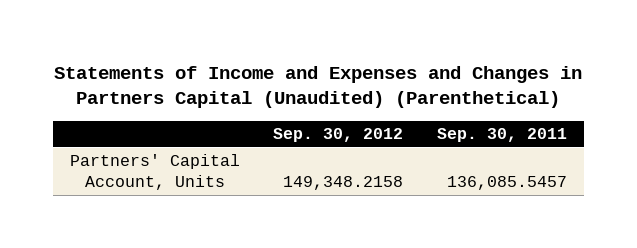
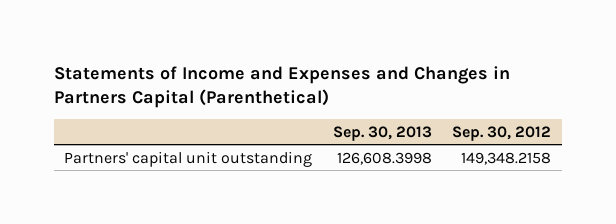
[54,65,583,109] Statements of Income and Expenses and Changes in Partners Capital (Unaudited) (Parenthetical) -> [54,65,511,109] Statements of Income and Expenses and Changes in Partners Capital (Parenthetical)
[437,128,568,143] Sep. 30, 2011 -> none
none -> [332,125,432,141] Sep. 30, 2013
[69,154,240,191] Partners' Capital Account, Units -> [64,150,313,167] Partners' capital unit outstanding

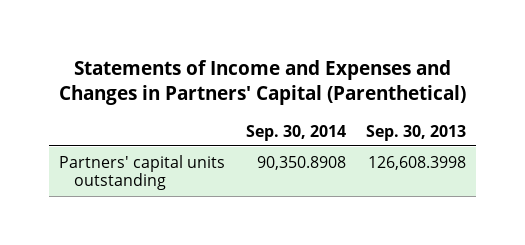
[54,65,511,109] Statements of Income and Expenses and Changes in Partners Capital (Parenthetical) -> [58,59,466,105] Statements of Income and Expenses and Changes in Partners' Capital (Parenthetical)
[452,125,552,141] Sep. 30, 2012 -> none
none -> [245,124,346,141] Sep. 30, 2014
[64,150,313,167] Partners' capital unit outstanding -> [59,154,226,191] Partners' capital units outstanding

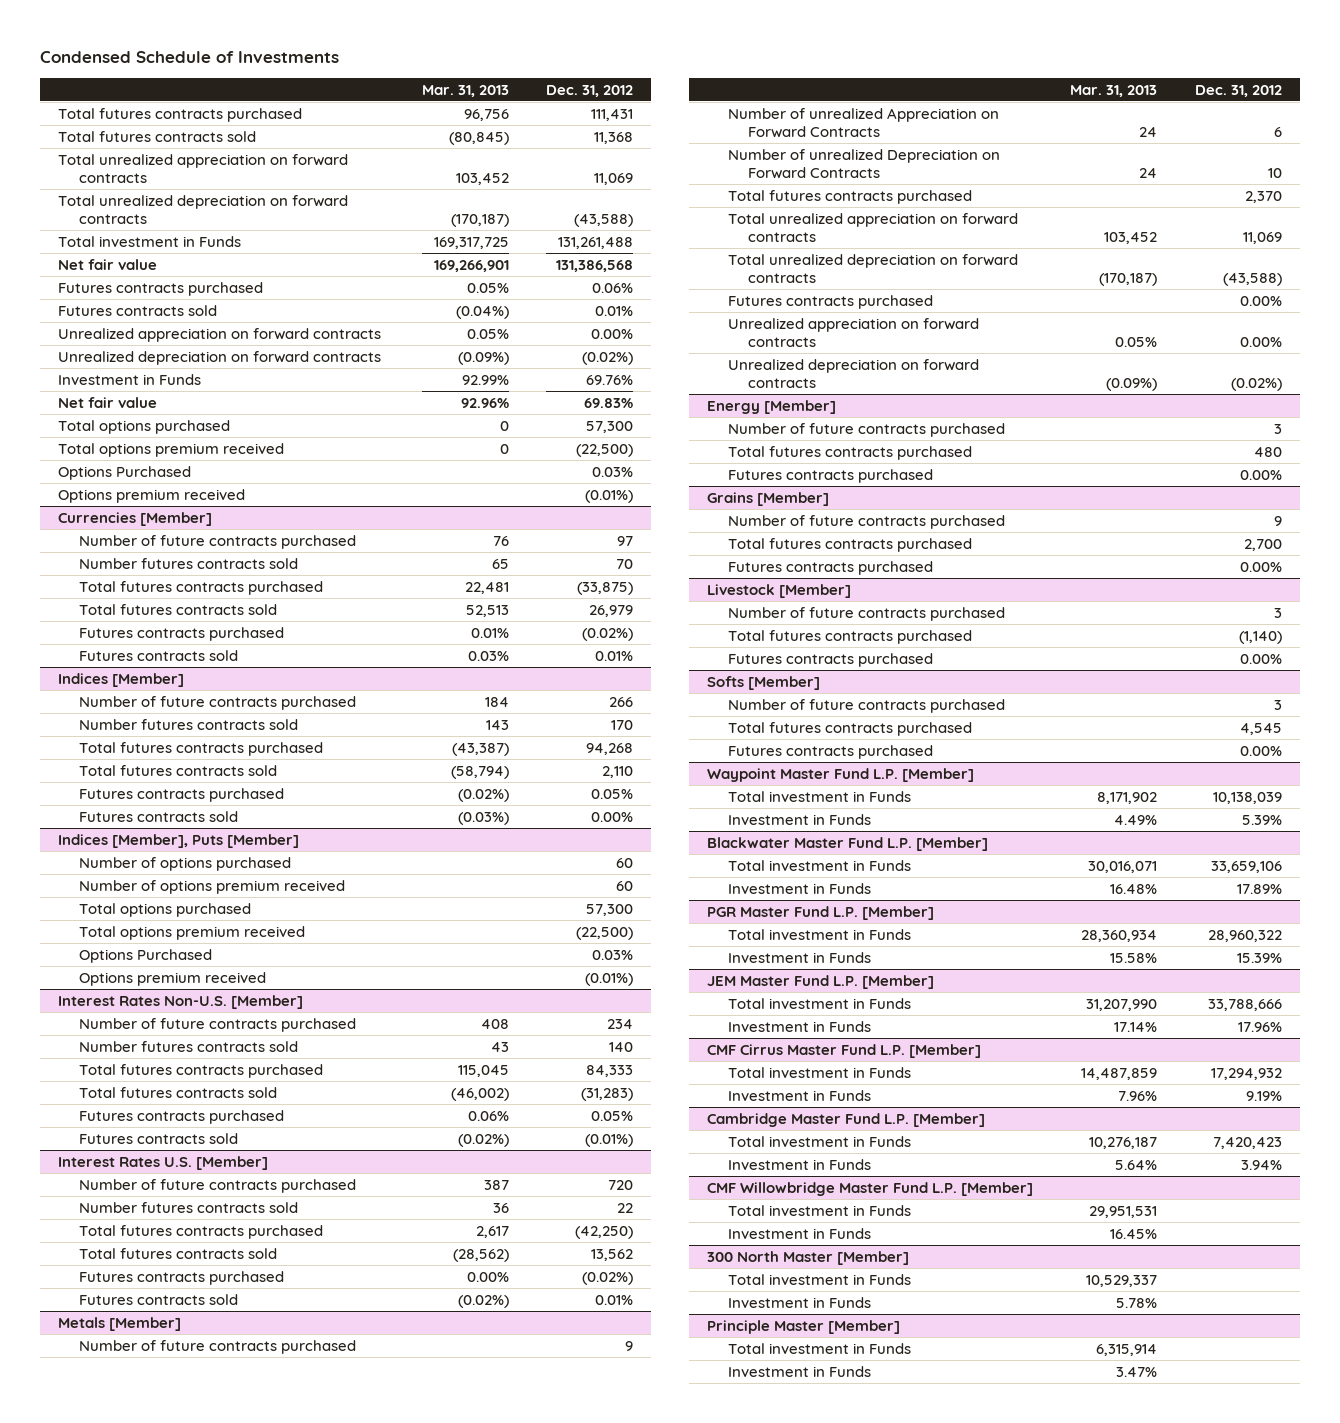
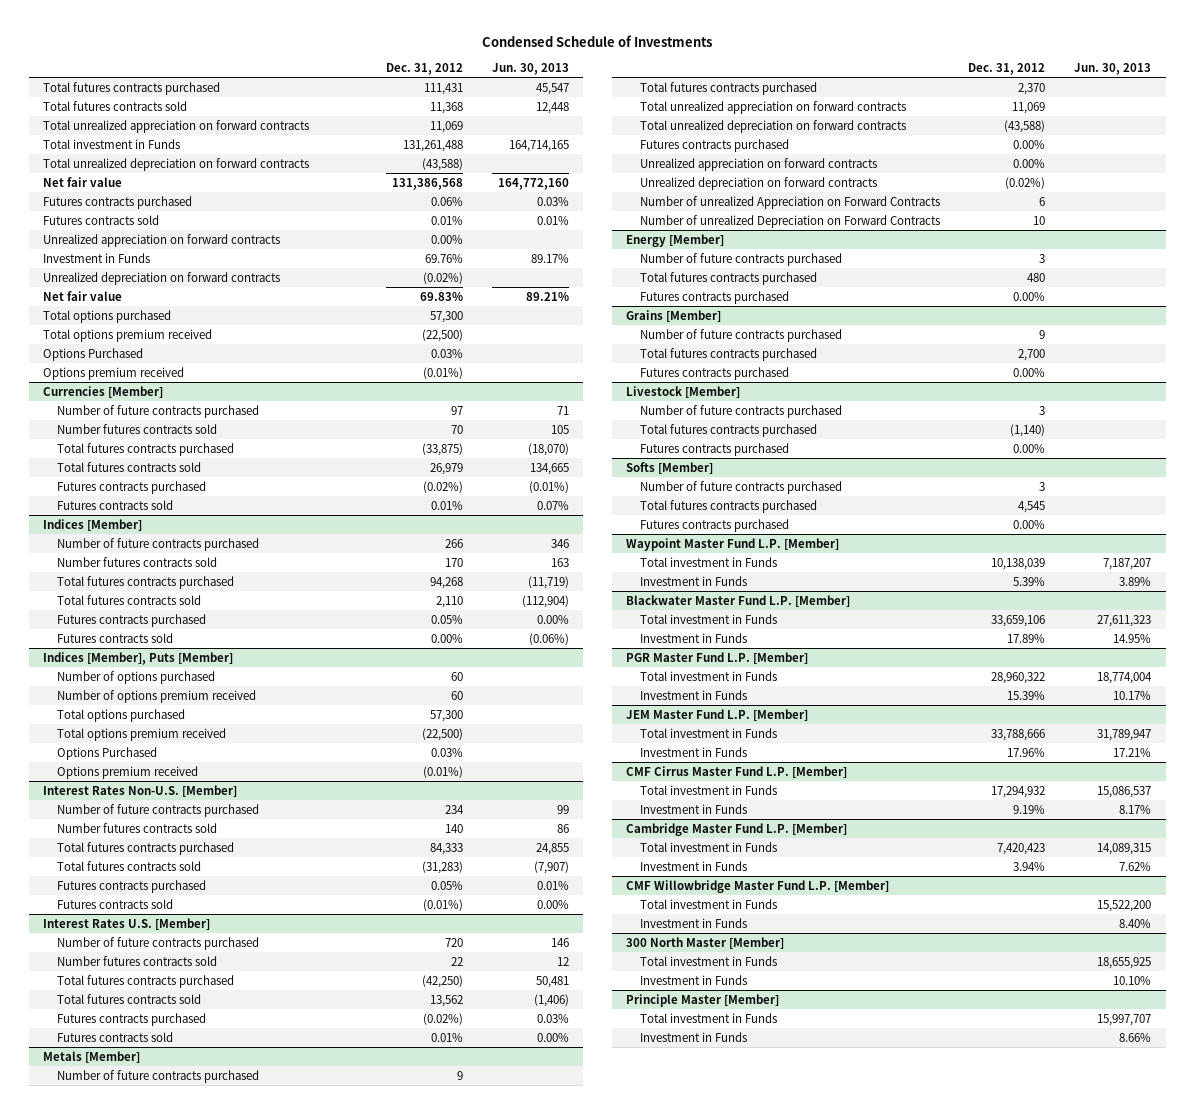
[421,84,509,97] Mar. 31, 2013 -> none
none -> [491,63,569,76] Jun. 30, 2013
[58,194,349,225] Total unrealized depreciation on forward contracts -> [43,157,310,171] Total unrealized depreciation on forward contracts
[58,350,382,365] Unrealized depreciation on forward contracts -> [43,271,281,285] Unrealized depreciation on forward contracts
[727,107,999,139] Number of unrealized Appreciation on Forward Contracts -> [639,195,940,209] Number of unrealized Appreciation on Forward Contracts
[727,148,1000,180] Number of unrealized Depreciation on Forward Contracts -> [639,214,940,228] Number of unrealized Depreciation on Forward Contracts

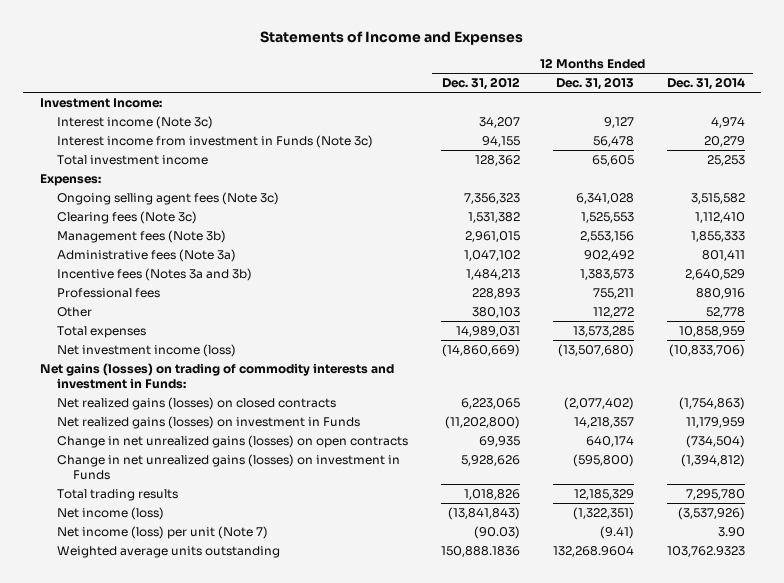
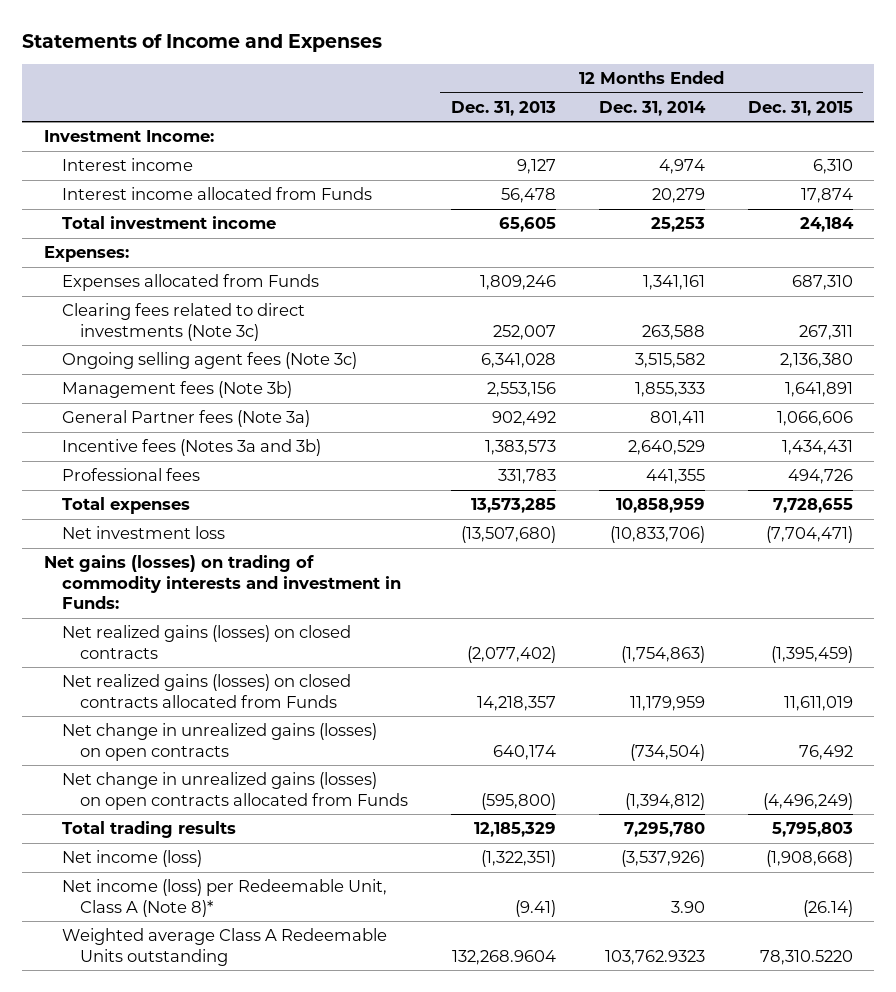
[441,77,520,91] Dec. 31, 2012 -> none
none -> [747,100,853,116] Dec. 31, 2015
[56,115,213,129] Interest income (Note 3c) -> [61,158,193,172] Interest income
[56,134,373,148] Interest income from investment in Funds (Note 3c) -> [61,187,372,201] Interest income allocated from Funds
none -> [61,274,319,292] Expenses allocated from Funds
none -> [61,303,305,341] Clearing fees related to direct investments (Note 3c)
[56,210,197,224] Clearing fees (Note 3c) -> none
[56,248,236,262] Administrative fees (Note 3a) -> [61,410,310,428] General Partner fees (Note 3a)
[56,306,92,317] Other -> none
[592,287,634,299] 755,211 -> [497,469,556,485] 331,783
[695,287,745,299] 880,916 -> [645,469,705,485] 441,355
[56,343,236,357] Net investment income (loss) -> [61,526,225,540] Net investment loss
[56,415,360,429] Net realized gains (losses) on investment in Funds -> [61,674,351,708] Net realized gains (losses) on closed contracts allocated from Funds
[56,434,408,448] Change in net unrealized gains (losses) on open contracts -> [61,723,377,761] Net change in unrealized gains (losses) on open contracts
[56,453,400,481] Change in net unrealized gains (losses) on investment in Funds -> [61,772,408,810] Net change in unrealized gains (losses) on open contracts allocated from Funds
[56,525,268,539] Net income (loss) per unit (Note 7) -> [61,879,387,917] Net income (loss) per Redeemable Unit, Class A (Note 8)*
[56,545,280,558] Weighted average units outstanding -> [61,928,387,966] Weighted average Class A Redeemable Units outstanding

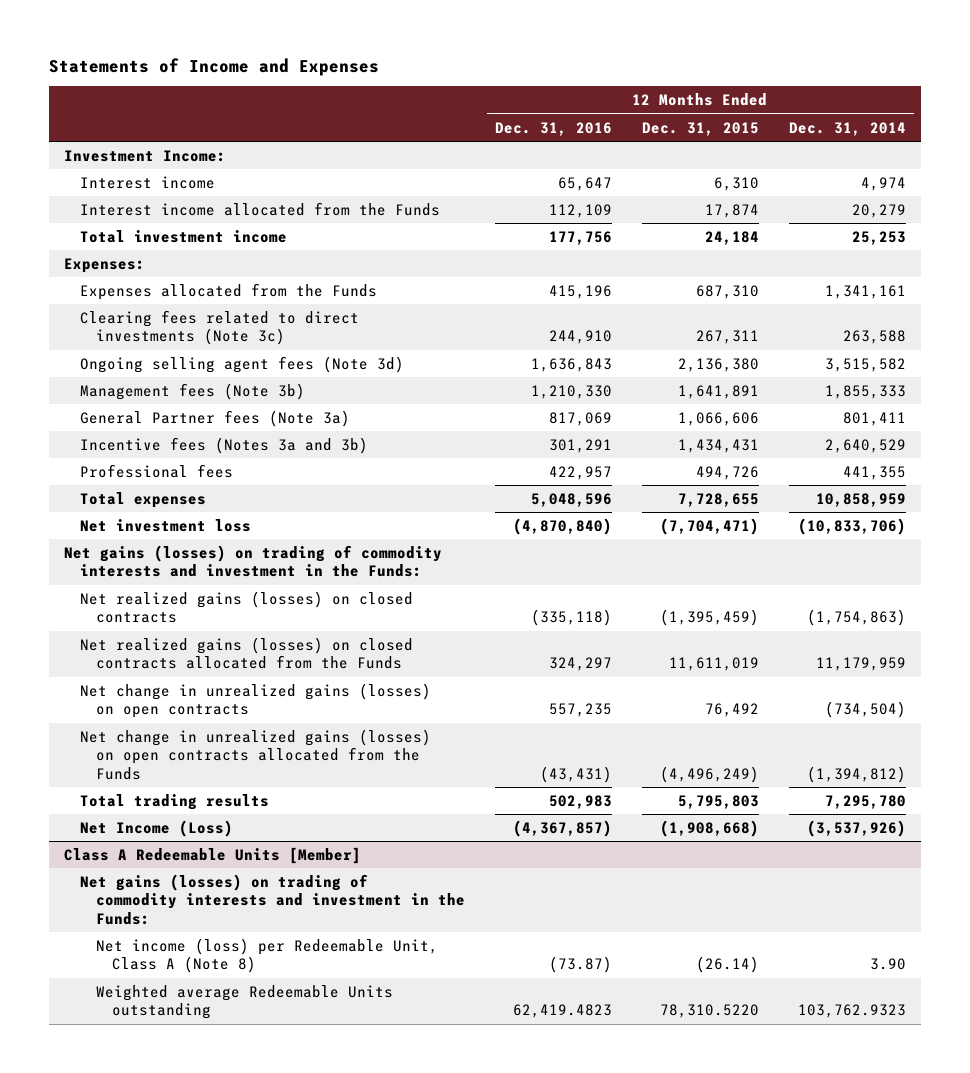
[450,100,556,116] Dec. 31, 2013 -> none
none -> [494,121,612,136] Dec. 31, 2016
[61,187,372,201] Interest income allocated from Funds -> [79,201,440,216] Interest income allocated from the Funds
[61,274,319,292] Expenses allocated from Funds -> [79,282,377,300] Expenses allocated from the Funds
[61,352,357,370] Ongoing selling agent fees (Note 3c) -> [79,355,404,373] Ongoing selling agent fees (Note 3d)
[43,555,401,610] Net gains (losses) on trading of commodity interests and investment in Funds: -> [63,544,442,578] Net gains (losses) on trading of commodity interests and investment in the Funds:
[61,674,351,708] Net realized gains (losses) on closed contracts allocated from Funds -> [79,636,413,670] Net realized gains (losses) on closed contracts allocated from the Funds
[61,772,408,810] Net change in unrealized gains (losses) on open contracts allocated from Funds -> [79,728,431,781] Net change in unrealized gains (losses) on open contracts allocated from the Funds
[61,850,202,868] Net income (loss) -> [79,819,233,837] Net Income (Loss)
none -> [63,846,361,864] Class A Redeemable Units [Member]
none -> [79,873,465,926] Net gains (losses) on trading of commodity interests and investment in the Funds:
[61,879,387,917] Net income (loss) per Redeemable Unit, Class A (Note 8)* -> [95,937,438,974] Net income (loss) per Redeemable Unit, Class A (Note 8)
[61,928,387,966] Weighted average Class A Redeemable Units outstanding -> [95,984,393,1020] Weighted average Redeemable Units outstanding

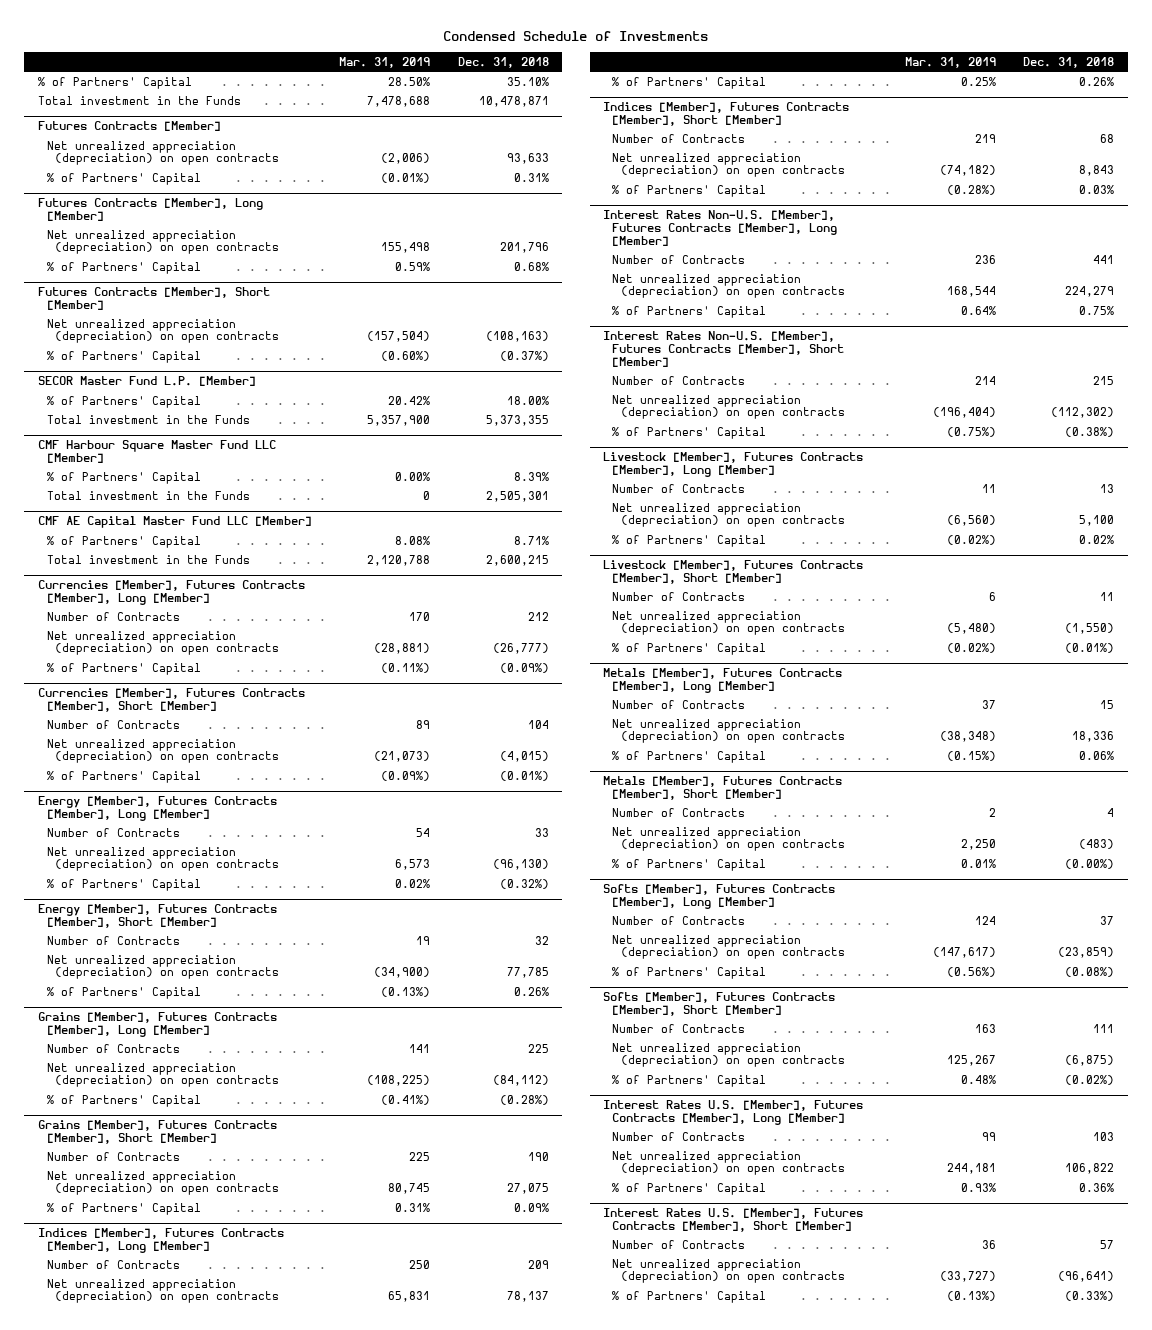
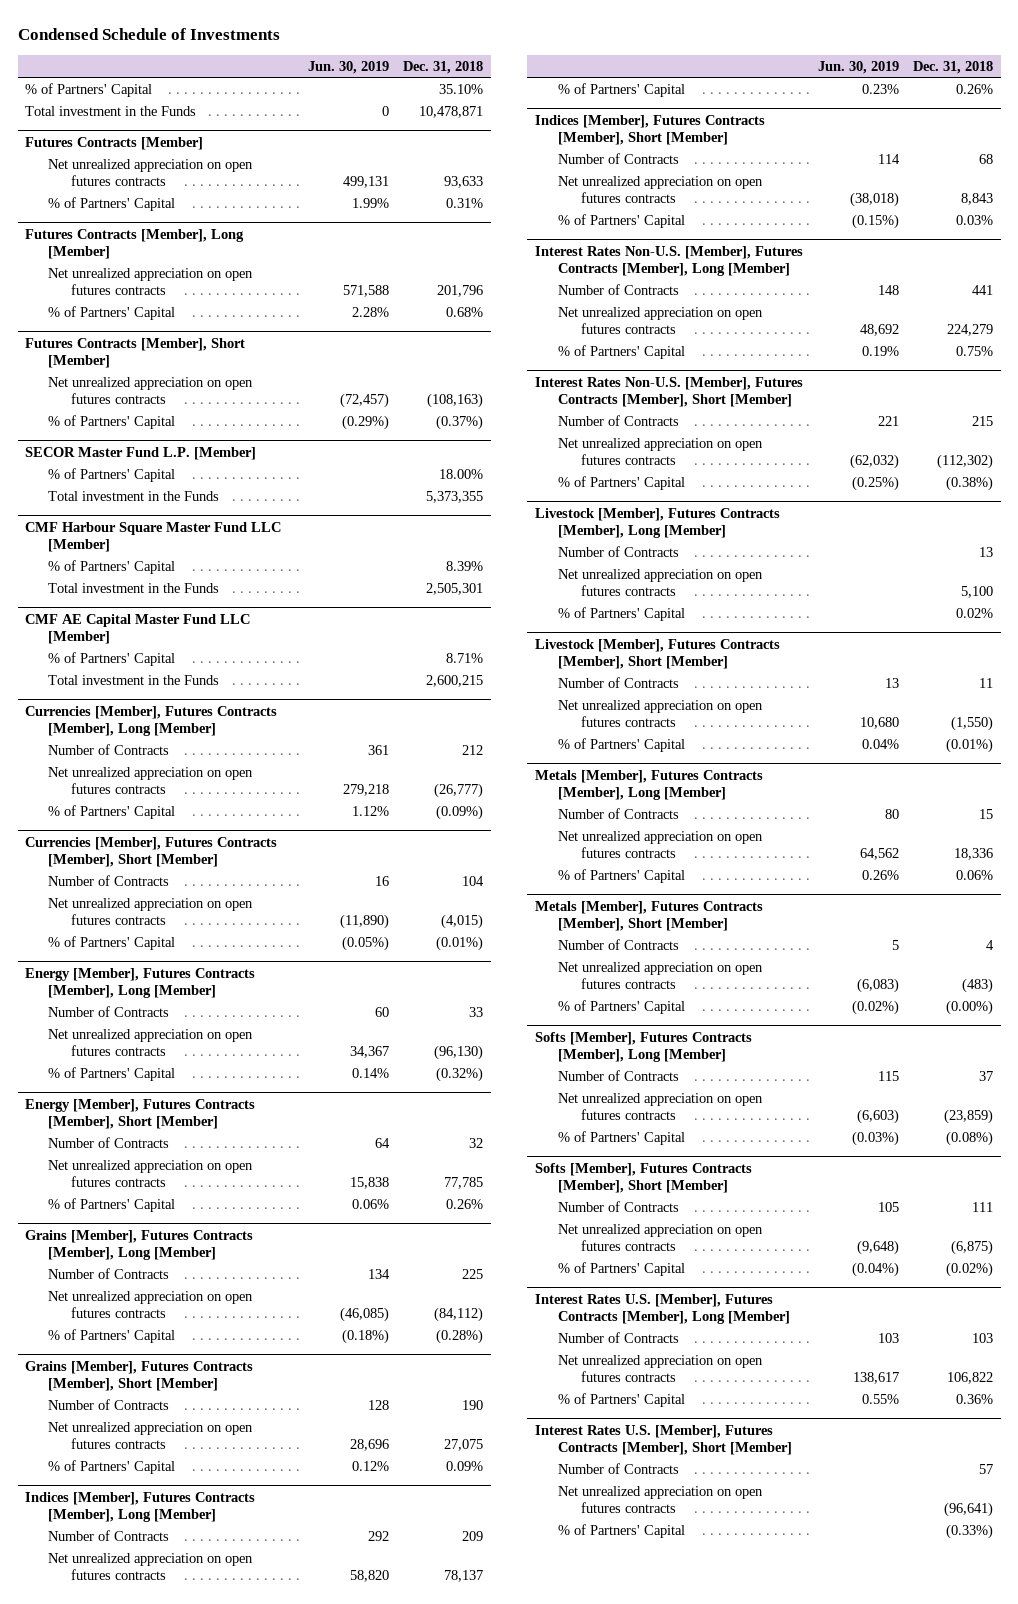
[339,56,431,68] Mar. 31, 2019 -> none
none -> [307,60,389,74] Jun. 30, 2019
[46,140,280,166] Net unrealized appreciation (depreciation) on open contracts -> [48,158,254,187] Net unrealized appreciation on open futures contracts
[46,229,280,255] Net unrealized appreciation (depreciation) on open contracts -> [48,267,254,296] Net unrealized appreciation on open futures contracts
[46,318,280,344] Net unrealized appreciation (depreciation) on open contracts -> [48,376,254,405] Net unrealized appreciation on open futures contracts
[46,630,280,656] Net unrealized appreciation (depreciation) on open contracts -> [48,766,254,795] Net unrealized appreciation on open futures contracts
[46,738,280,764] Net unrealized appreciation (depreciation) on open contracts -> [48,897,254,926] Net unrealized appreciation on open futures contracts
[46,846,280,872] Net unrealized appreciation (depreciation) on open contracts -> [48,1028,254,1057] Net unrealized appreciation on open futures contracts
[46,954,280,980] Net unrealized appreciation (depreciation) on open contracts -> [48,1159,254,1188] Net unrealized appreciation on open futures contracts
[46,1062,280,1088] Net unrealized appreciation (depreciation) on open contracts -> [48,1290,254,1319] Net unrealized appreciation on open futures contracts
[46,1170,280,1196] Net unrealized appreciation (depreciation) on open contracts -> [48,1421,254,1450] Net unrealized appreciation on open futures contracts
[46,1278,280,1304] Net unrealized appreciation (depreciation) on open contracts -> [48,1552,254,1581] Net unrealized appreciation on open futures contracts
[611,152,845,178] Net unrealized appreciation (depreciation) on open contracts -> [557,175,763,204] Net unrealized appreciation on open futures contracts
[611,273,845,299] Net unrealized appreciation (depreciation) on open contracts -> [557,306,763,335] Net unrealized appreciation on open futures contracts
[611,394,845,420] Net unrealized appreciation (depreciation) on open contracts -> [557,437,763,466] Net unrealized appreciation on open futures contracts
[611,502,845,528] Net unrealized appreciation (depreciation) on open contracts -> [557,568,763,597] Net unrealized appreciation on open futures contracts
[611,610,845,636] Net unrealized appreciation (depreciation) on open contracts -> [557,699,763,728] Net unrealized appreciation on open futures contracts
[611,718,845,744] Net unrealized appreciation (depreciation) on open contracts -> [557,830,763,859] Net unrealized appreciation on open futures contracts
[611,826,845,852] Net unrealized appreciation (depreciation) on open contracts -> [557,961,763,990] Net unrealized appreciation on open futures contracts
[611,934,845,960] Net unrealized appreciation (depreciation) on open contracts -> [557,1092,763,1121] Net unrealized appreciation on open futures contracts
[611,1042,845,1068] Net unrealized appreciation (depreciation) on open contracts -> [557,1223,763,1252] Net unrealized appreciation on open futures contracts
[611,1150,845,1176] Net unrealized appreciation (depreciation) on open contracts -> [557,1354,763,1383] Net unrealized appreciation on open futures contracts
[611,1258,845,1284] Net unrealized appreciation (depreciation) on open contracts -> [557,1485,763,1514] Net unrealized appreciation on open futures contracts

